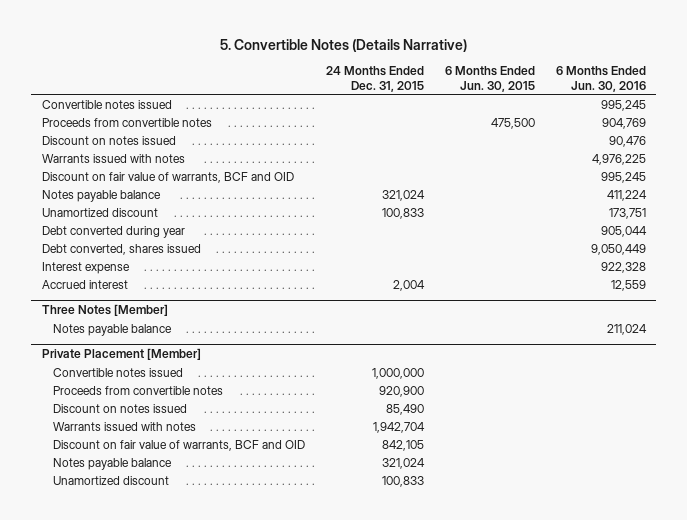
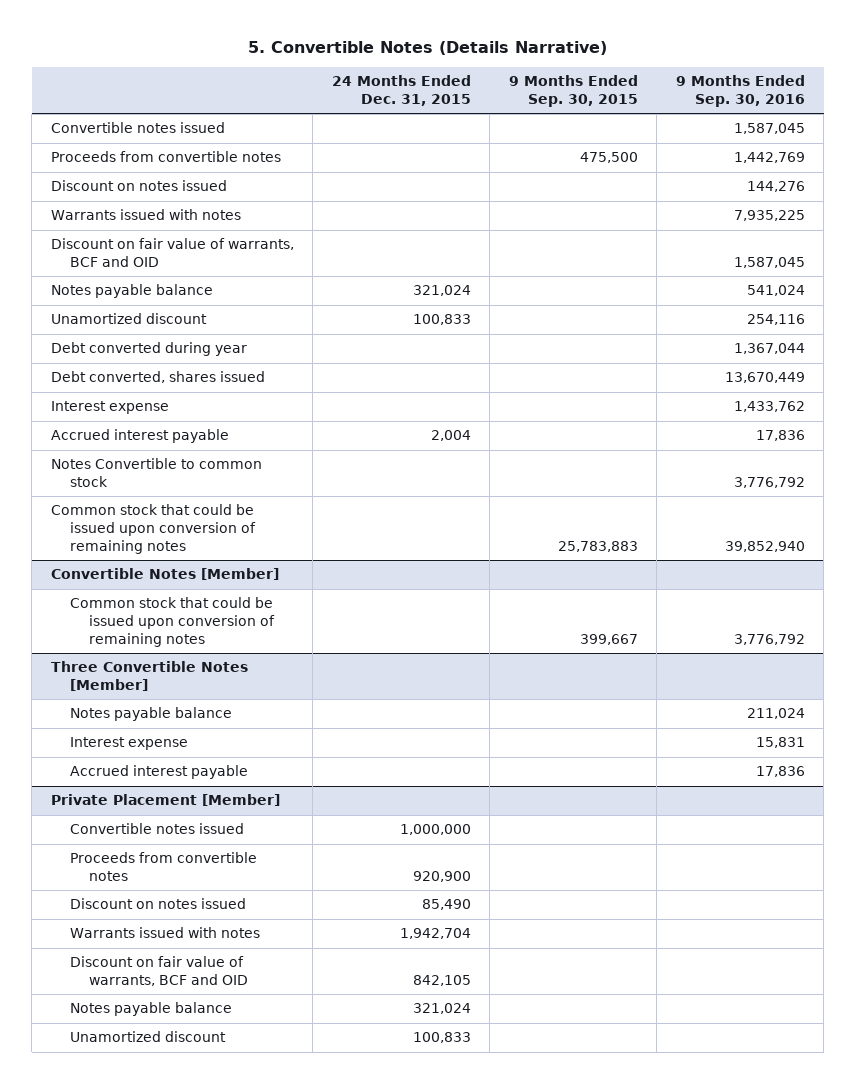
[444,66,535,92] 6 Months Ended Jun. 30, 2015 -> none
[555,66,646,92] 6 Months Ended Jun. 30, 2016 -> none
none -> [508,75,638,108] 9 Months Ended Sep. 30, 2015
none -> [675,75,805,108] 9 Months Ended Sep. 30, 2016
[41,303,168,316] Three Notes [Member] -> none
[52,323,172,336] Notes payable balance -> none
[41,279,128,289] Accrued interest -> [50,429,229,444] Accrued interest payable
none -> [50,458,262,487] Notes Convertible to common stock
none -> [50,504,256,554] Common stock that could be issued upon conversion of remaining notes
none -> [50,568,279,581] Convertible Notes [Member]
none -> [69,597,275,647] Common stock that could be issued upon conversion of remaining notes
none -> [50,661,248,691] Three Convertible Notes [Member]
none -> [69,707,232,722] Notes payable balance
none -> [69,737,188,751] Interest expense
none -> [69,765,248,780] Accrued interest payable

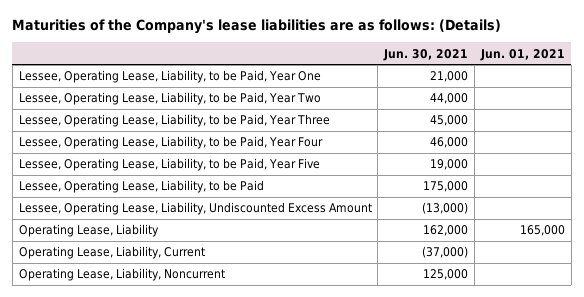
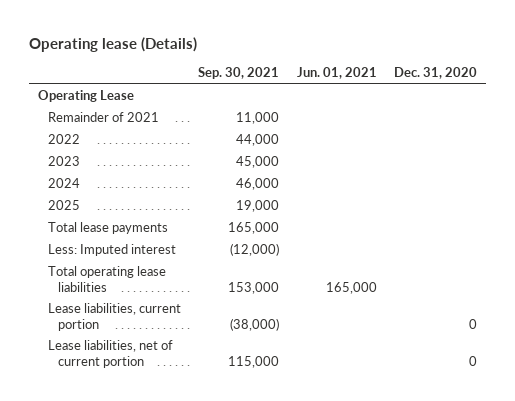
[12,19,502,35] Maturities of the Company's lease liabilities are as follows: (Details) -> [28,37,197,53] Operating lease (Details)
[383,48,469,61] Jun. 30, 2021 -> none
none -> [198,67,280,80] Sep. 30, 2021
none -> [394,67,478,80] Dec. 31, 2020
none -> [37,90,134,103] Operating Lease
[18,70,321,84] Lessee, Operating Lease, Liability, to be Paid, Year One -> [48,112,160,123] Remainder of 2021
[18,92,321,106] Lessee, Operating Lease, Liability, to be Paid, Year Two -> [48,134,81,145] 2022
[18,114,330,128] Lessee, Operating Lease, Liability, to be Paid, Year Three -> [48,156,81,167] 2023
[18,136,323,150] Lessee, Operating Lease, Liability, to be Paid, Year Four -> [48,178,81,189] 2024
[18,158,320,172] Lessee, Operating Lease, Liability, to be Paid, Year Five -> [48,200,81,211] 2025
[18,180,264,194] Lessee, Operating Lease, Liability, to be Paid -> [48,222,169,235] Total lease payments
[18,202,372,216] Lessee, Operating Lease, Liability, Undiscounted Excess Amount -> [48,244,177,257] Less: Imputed interest
[18,224,159,238] Operating Lease, Liability -> [48,266,167,292] Total operating lease liabilities
[18,246,205,260] Operating Lease, Liability, Current -> [48,303,182,331] Lease liabilities, current portion
[18,268,225,282] Operating Lease, Liability, Noncurrent -> [48,340,174,368] Lease liabilities, net of current portion

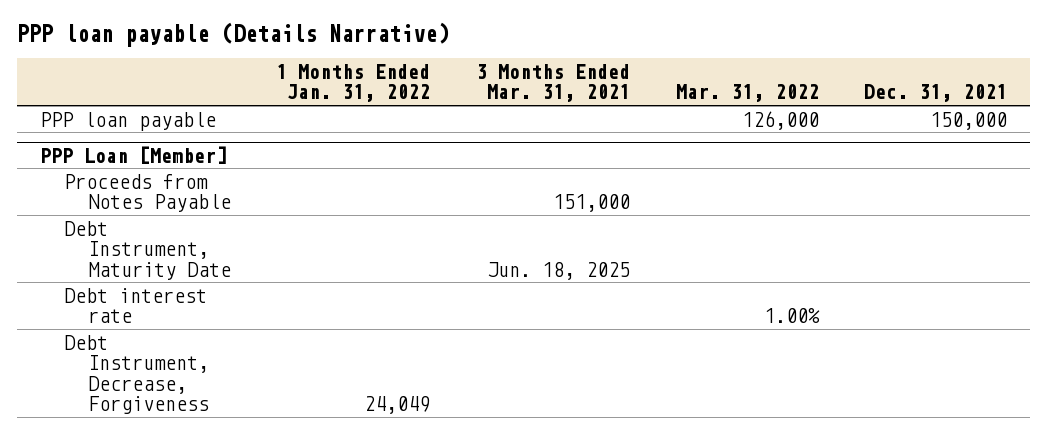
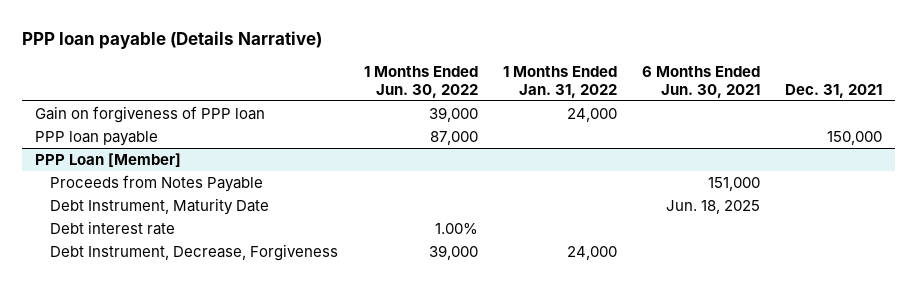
[476,64,631,103] 3 Months Ended Mar. 31, 2021 -> none
[675,84,819,103] Mar. 31, 2022 -> none
none -> [363,65,478,98] 1 Months Ended Jun. 30, 2022
none -> [641,65,760,98] 6 Months Ended Jun. 30, 2021
none -> [34,105,265,123] Gain on forgiveness of PPP loan
[364,395,431,414] 24,049 -> [566,245,617,260] 24,000

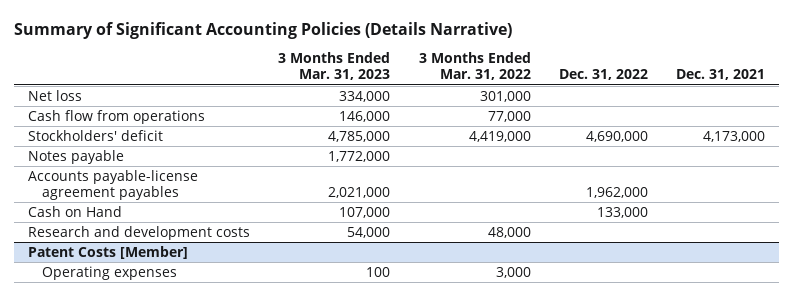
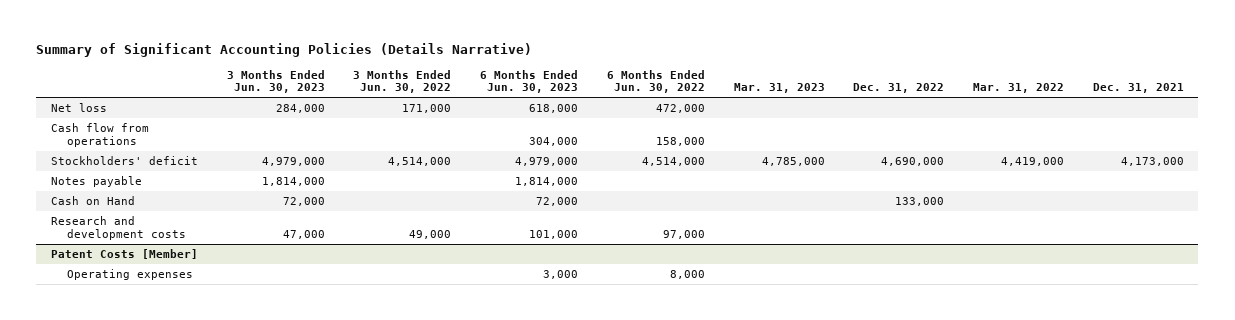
[278,52,391,81] 3 Months Ended Mar. 31, 2023 -> none
[418,52,531,81] 3 Months Ended Mar. 31, 2022 -> none
none -> [226,69,325,94] 3 Months Ended Jun. 30, 2023
none -> [353,69,452,94] 3 Months Ended Jun. 30, 2022
none -> [480,69,579,94] 6 Months Ended Jun. 30, 2023
none -> [606,69,705,94] 6 Months Ended Jun. 30, 2022
none -> [733,83,825,94] Mar. 31, 2023
none -> [973,83,1065,94] Mar. 31, 2022
[28,169,199,201] Accounts payable-license agreement payables -> none

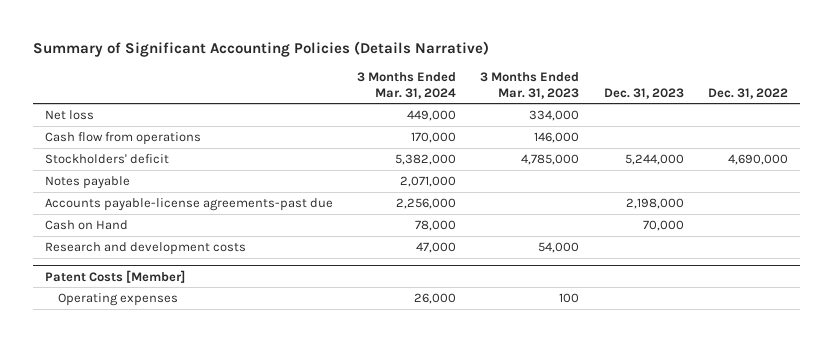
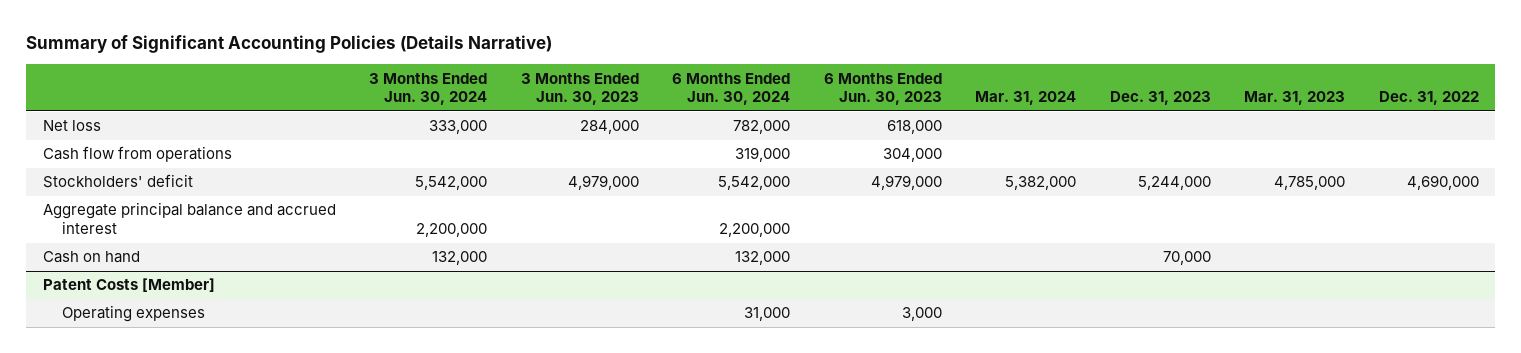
[357,72,457,99] 3 Months Ended Mar. 31, 2024 -> none
[480,72,580,99] 3 Months Ended Mar. 31, 2023 -> none
none -> [369,72,488,106] 3 Months Ended Jun. 30, 2024
none -> [520,72,639,106] 3 Months Ended Jun. 30, 2023
none -> [672,72,791,106] 6 Months Ended Jun. 30, 2024
none -> [823,72,942,106] 6 Months Ended Jun. 30, 2023
none -> [975,91,1077,106] Mar. 31, 2024
none -> [1244,91,1346,106] Mar. 31, 2023
[45,197,334,211] Accounts payable-license agreements-past due -> none
[45,241,247,255] Research and development costs -> none
[45,175,131,189] Notes payable -> [42,202,336,235] Aggregate principal balance and accrued interest
[45,219,129,230] Cash on Hand -> [42,251,140,264] Cash on hand

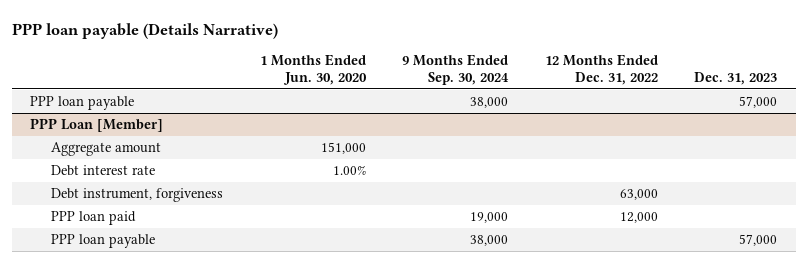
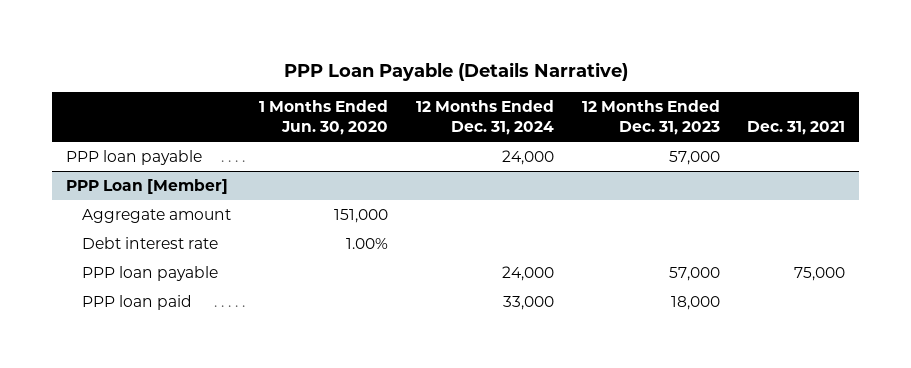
[12,22,279,39] PPP loan payable (Details Narrative) -> [283,61,628,81] PPP Loan Payable (Details Narrative)
[402,54,510,86] 9 Months Ended Sep. 30, 2024 -> none
[544,54,658,86] 12 Months Ended Dec. 31, 2022 -> none
[694,72,778,86] Dec. 31, 2023 -> none
none -> [415,100,554,136] 12 Months Ended Dec. 31, 2024
none -> [581,100,720,136] 12 Months Ended Dec. 31, 2023
none -> [747,121,846,136] Dec. 31, 2021
[51,188,224,203] Debt instrument, forgiveness -> none
[51,211,137,226] PPP loan paid -> [82,294,193,310] PPP loan paid

